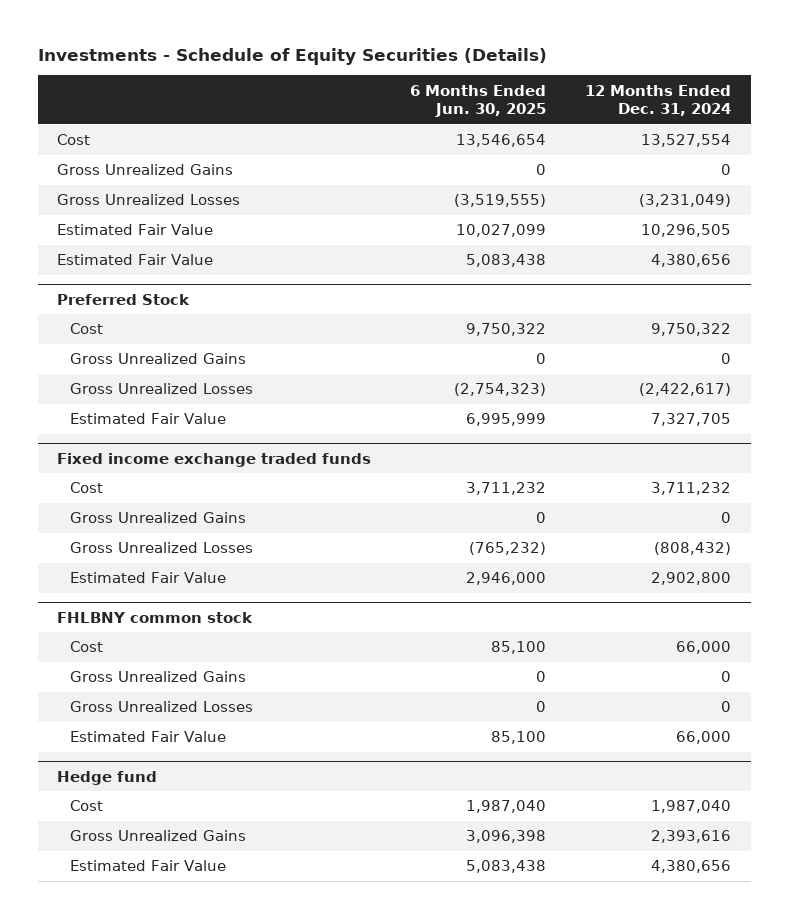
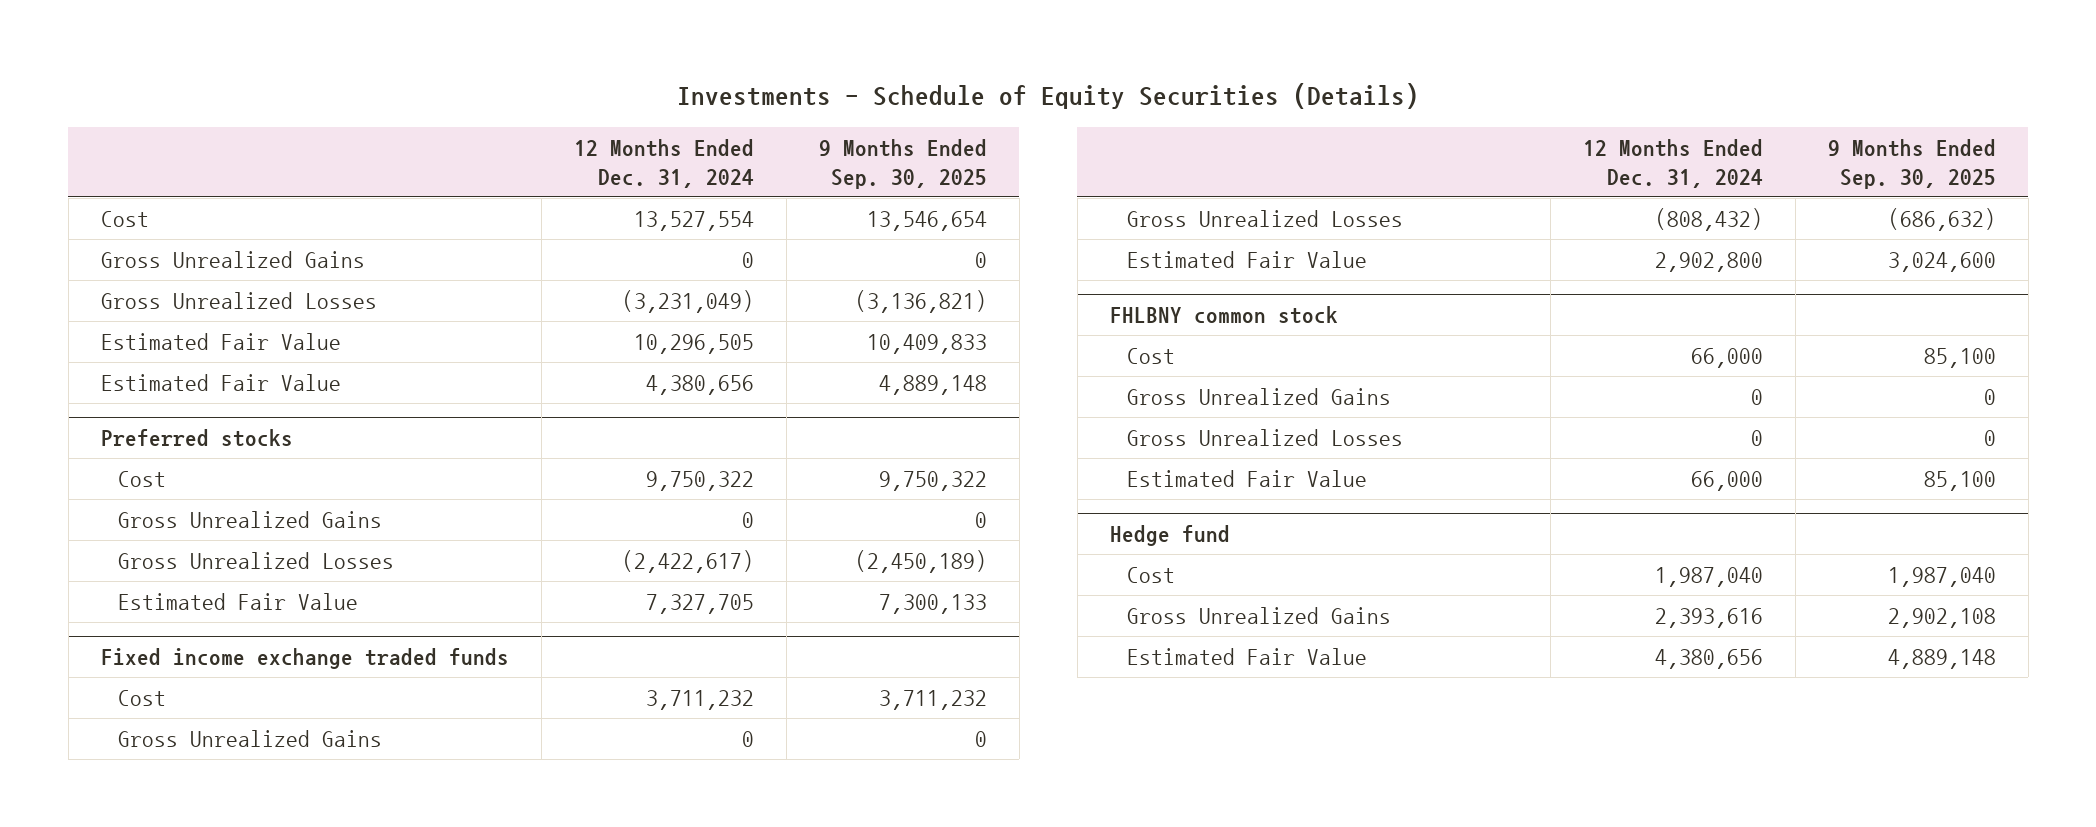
[410,84,547,117] 6 Months Ended Jun. 30, 2025 -> none
none -> [818,138,987,189] 9 Months Ended Sep. 30, 2025
[57,293,191,305] Preferred Stock -> [100,429,293,448] Preferred stocks

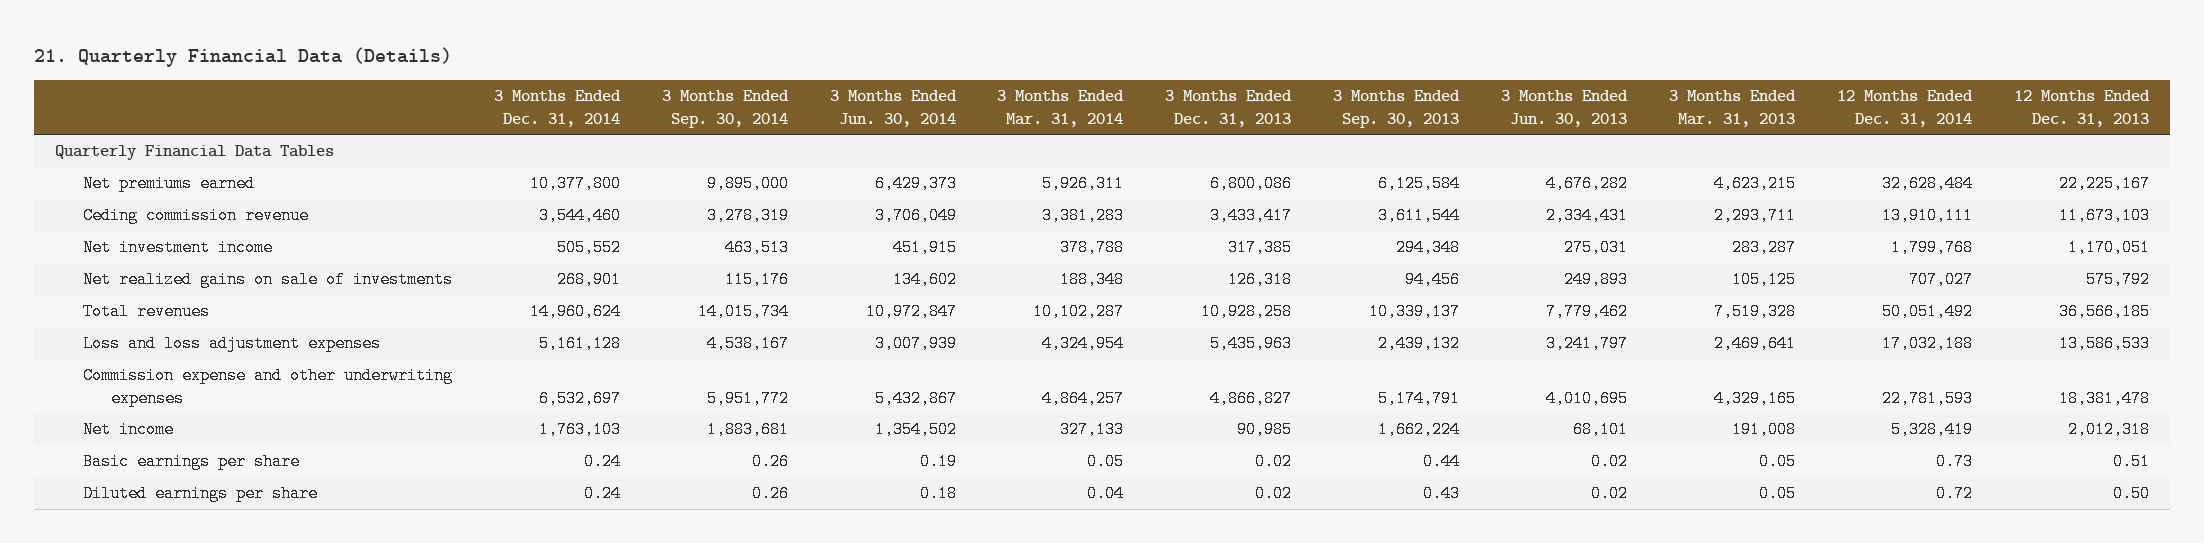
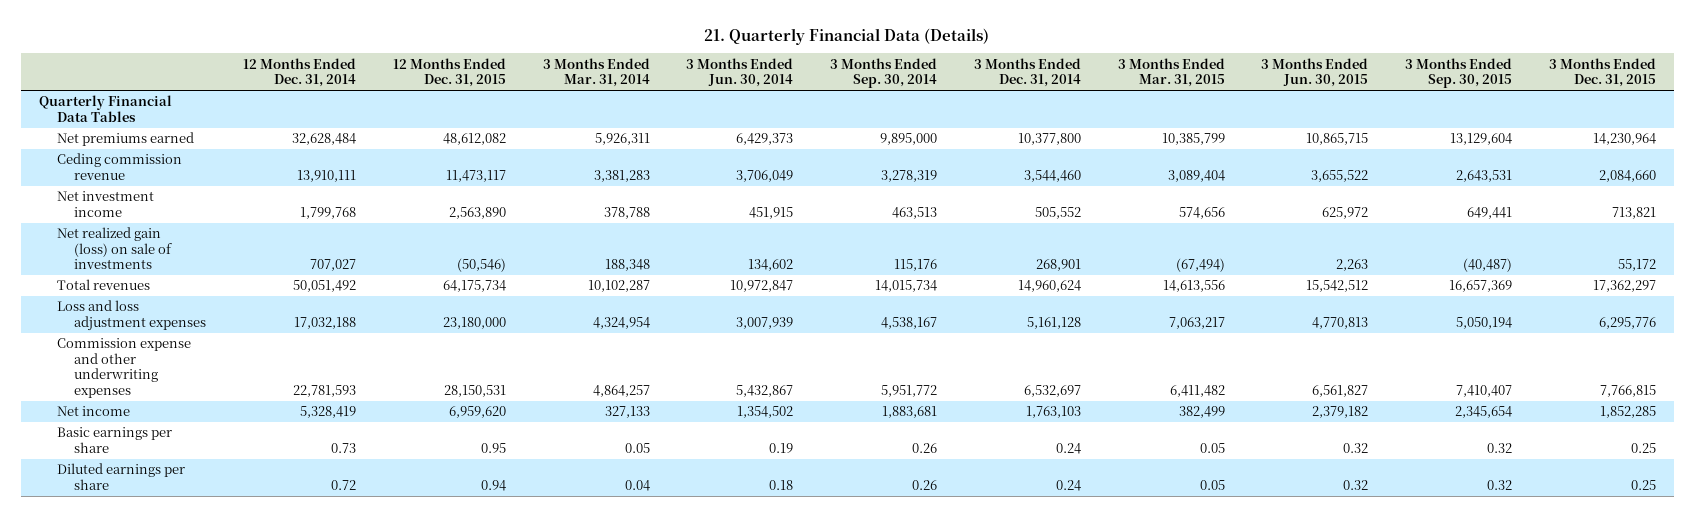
[1165,90,1293,127] 3 Months Ended Dec. 31, 2013 -> none
[1333,90,1461,128] 3 Months Ended Sep. 30, 2013 -> none
[1501,90,1629,127] 3 Months Ended Jun. 30, 2013 -> none
[1668,90,1796,127] 3 Months Ended Mar. 31, 2013 -> none
[2013,90,2150,127] 12 Months Ended Dec. 31, 2013 -> none
none -> [392,57,506,88] 12 Months Ended Dec. 31, 2015
none -> [1117,57,1225,88] 3 Months Ended Mar. 31, 2015
none -> [1261,57,1369,88] 3 Months Ended Jun. 30, 2015
none -> [1405,57,1513,89] 3 Months Ended Sep. 30, 2015
none -> [1548,57,1656,88] 3 Months Ended Dec. 31, 2015
[82,271,453,289] Net realized gains on sale of investments -> [56,227,173,270] Net realized gain (loss) on sale of investments

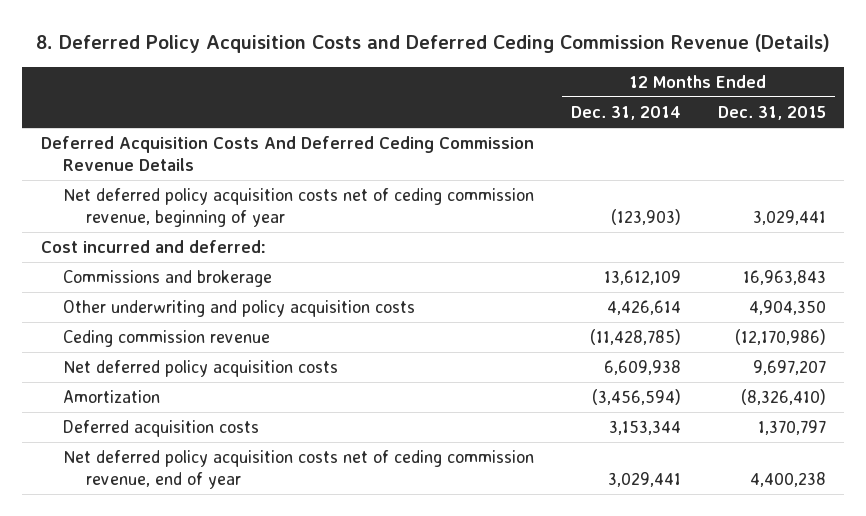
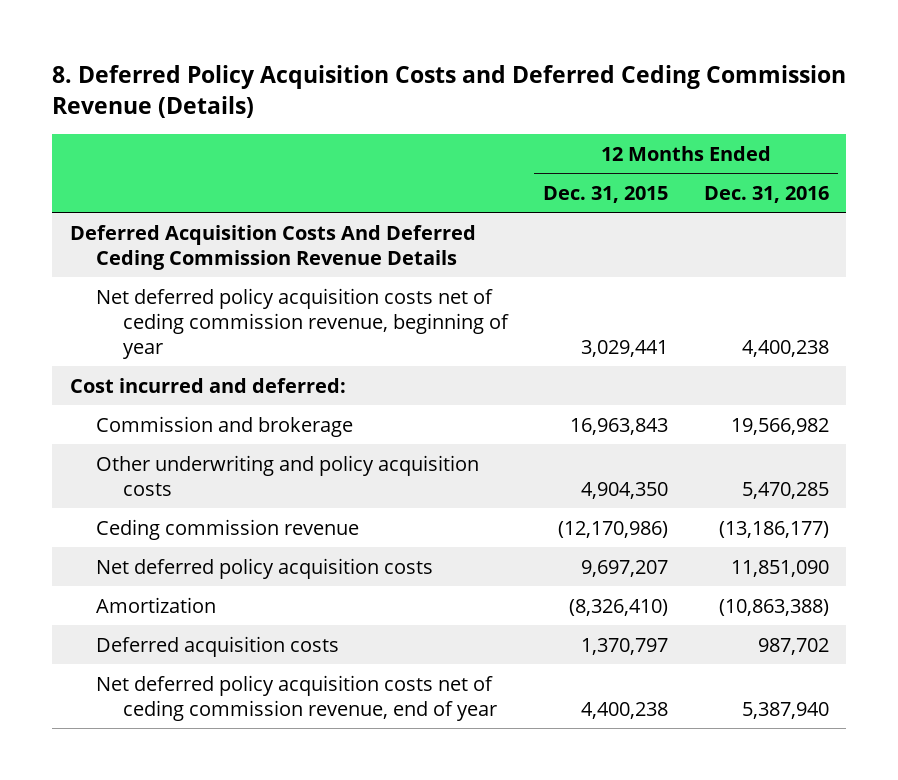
[570,106,681,121] Dec. 31, 2014 -> none
none -> [703,186,829,204] Dec. 31, 2016
[63,270,273,288] Commissions and brokerage -> [96,415,354,437] Commission and brokerage

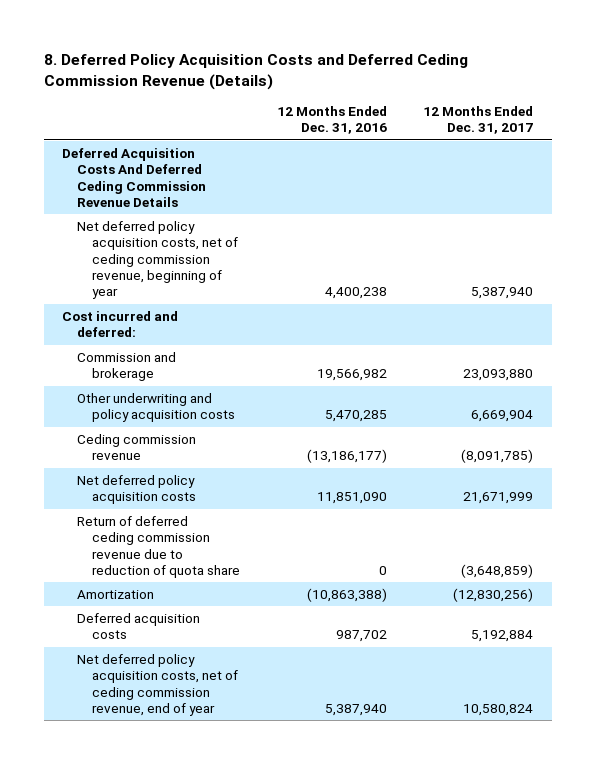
[543,186,669,204] Dec. 31, 2015 -> none
none -> [423,106,534,135] 12 Months Ended Dec. 31, 2017
[96,287,509,359] Net deferred policy acquisition costs net of ceding commission revenue, beginning of year -> [77,220,239,300] Net deferred policy acquisition costs, net of ceding commission revenue, beginning of year
none -> [77,515,241,578] Return of deferred ceding commission revenue due to reduction of quota share
[96,674,497,721] Net deferred policy acquisition costs net of ceding commission revenue, end of year -> [77,653,239,716] Net deferred policy acquisition costs, net of ceding commission revenue, end of year

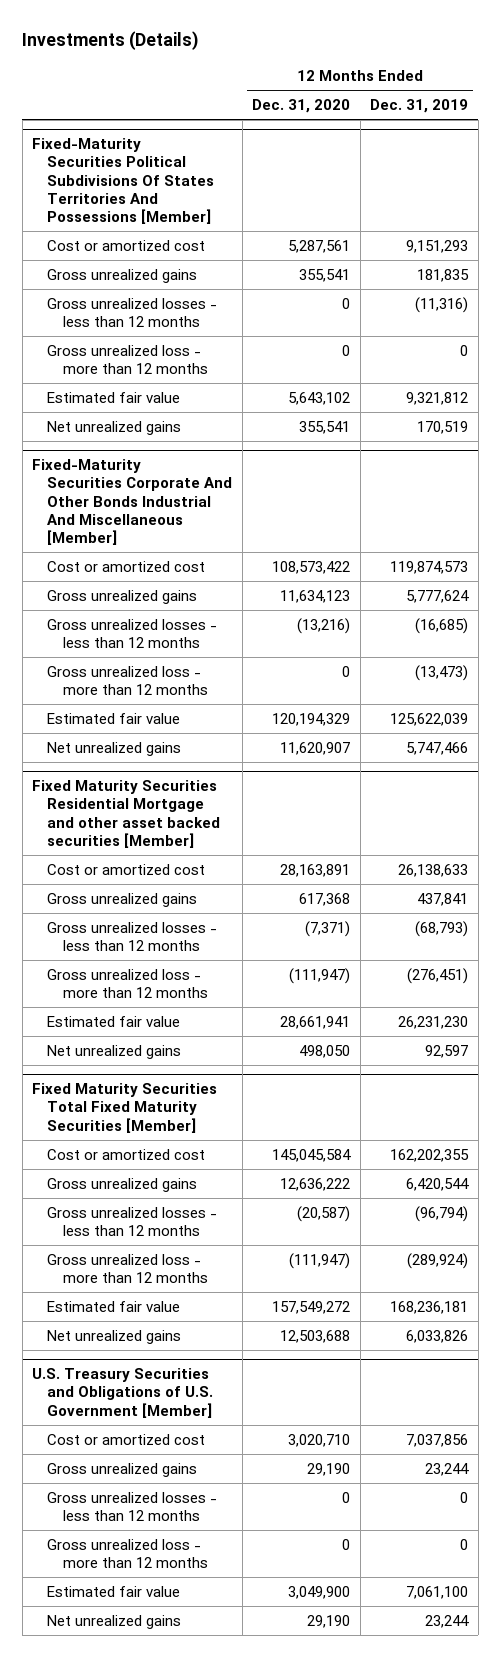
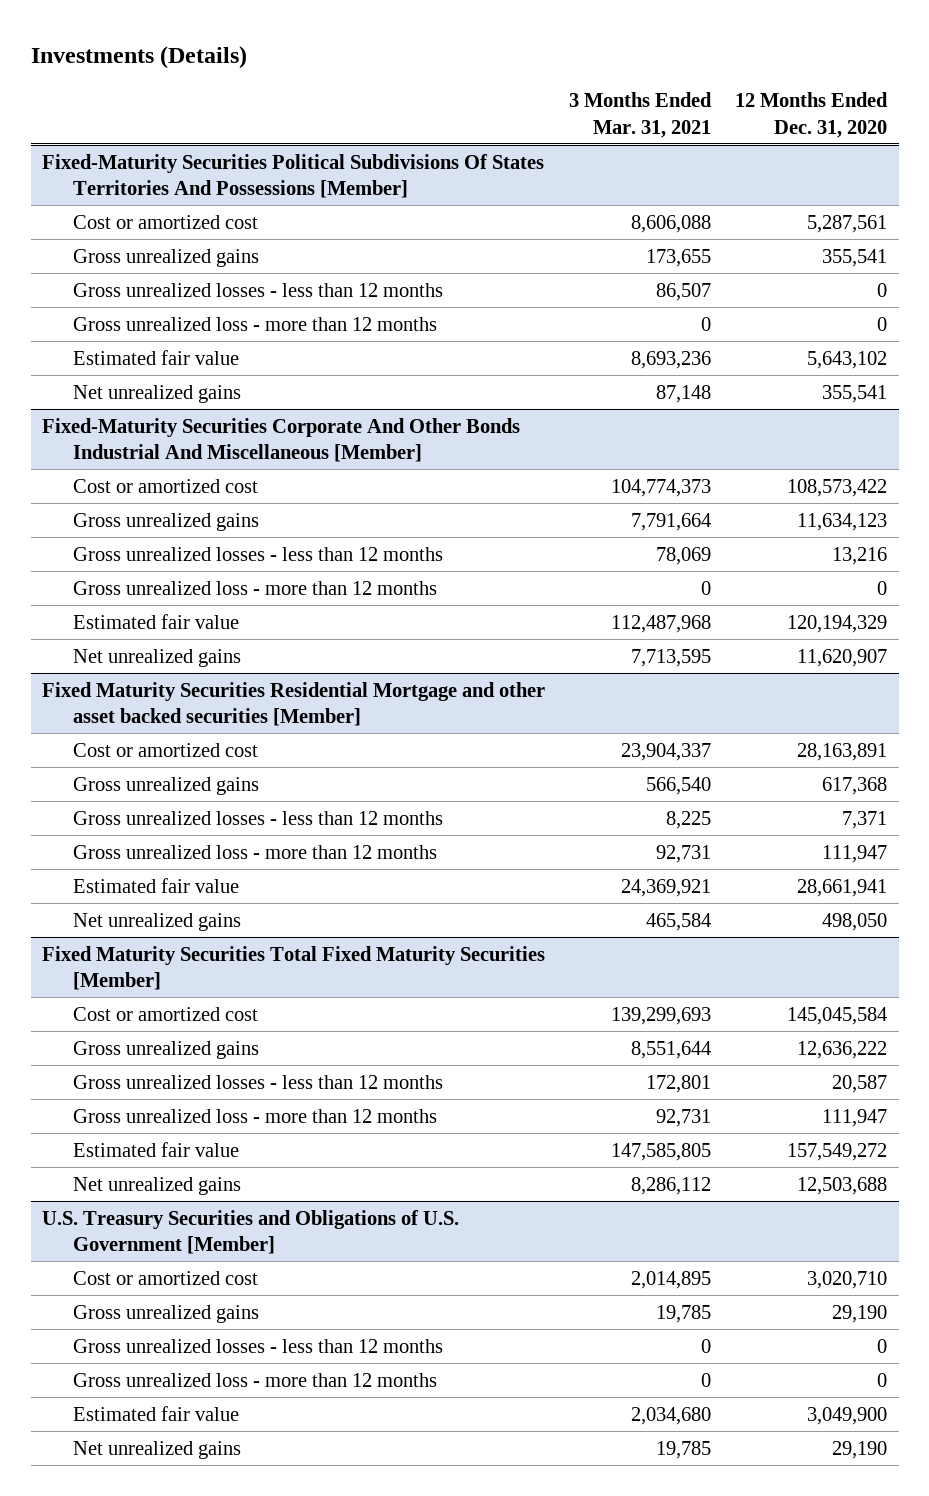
[370,99,469,114] Dec. 31, 2019 -> none
none -> [569,92,713,138] 3 Months Ended Mar. 31, 2021
[297,617,351,634] (13,216) -> [831,546,887,565] 13,216
[305,920,351,937] (7,371) -> [841,810,887,829] 7,371
[289,967,351,984] (111,947) -> [821,844,887,863] 111,947
[297,1205,351,1222] (20,587) -> [831,1074,887,1093] 20,587
[289,1252,351,1269] (111,947) -> [821,1108,887,1127] 111,947

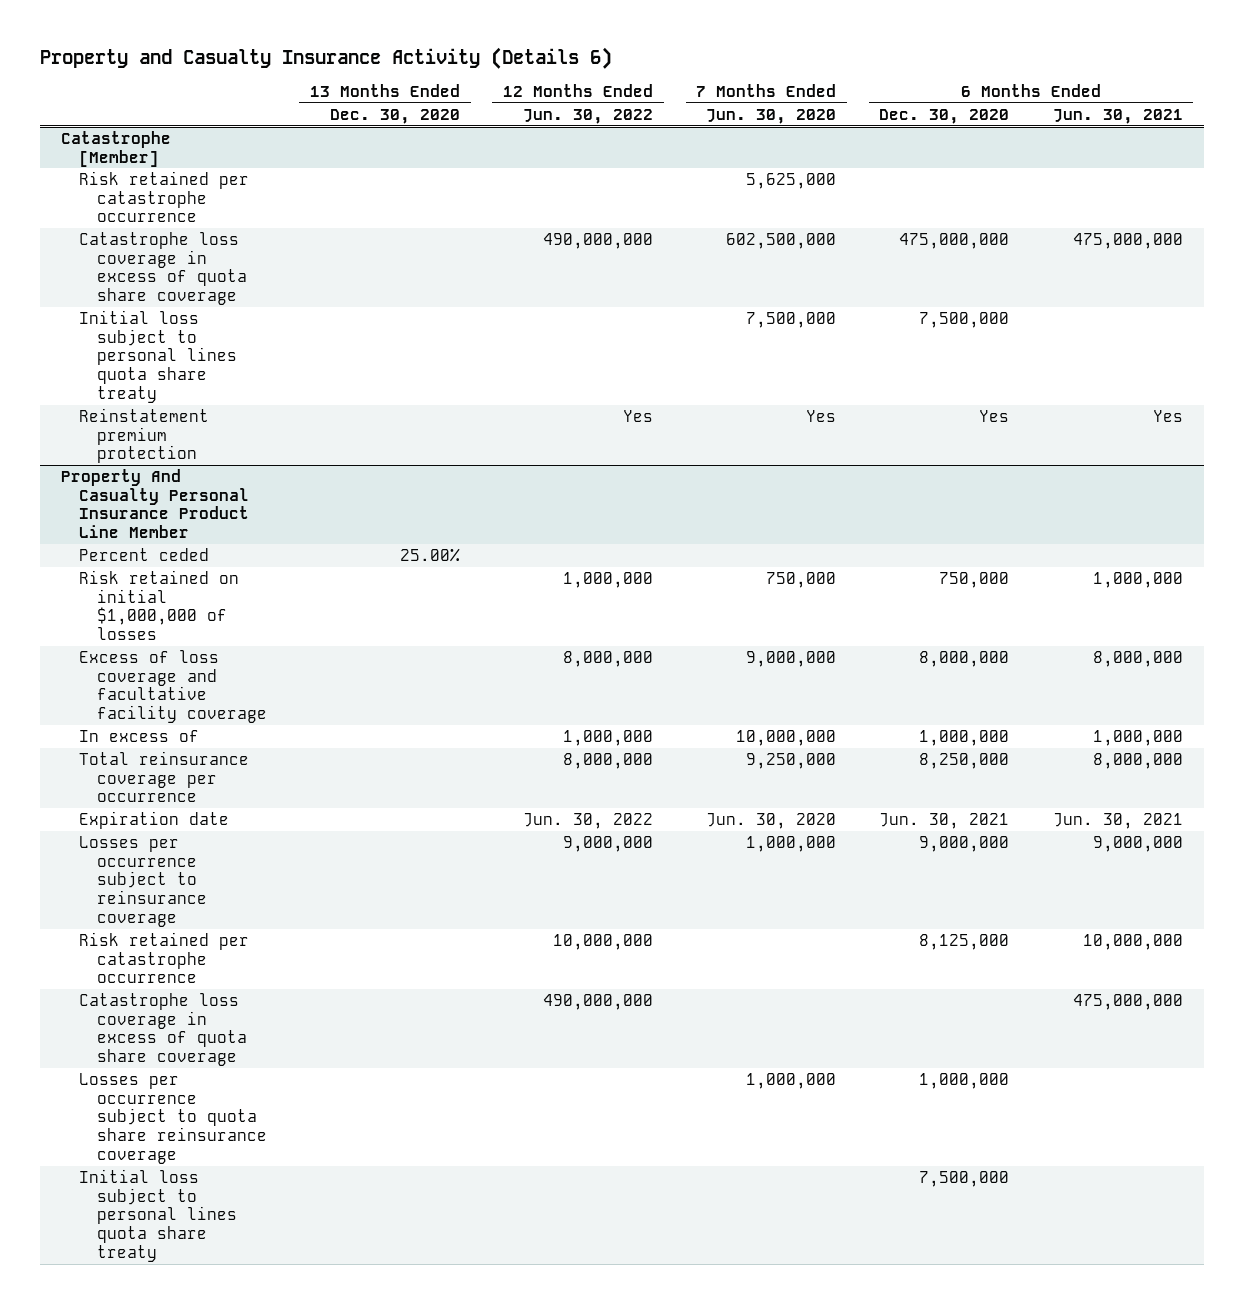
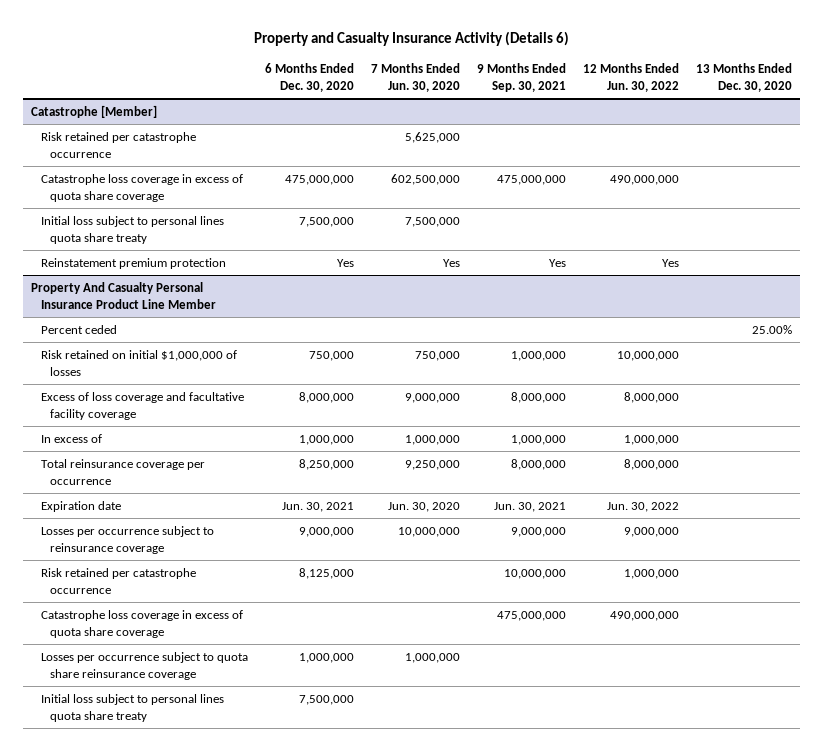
[1052,108,1183,124] Jun. 30, 2021 -> none
none -> [476,63,566,93] 9 Months Ended Sep. 30, 2021
[563,571,654,588] 1,000,000 -> [616,350,679,361] 10,000,000
[736,729,837,746] 10,000,000 -> [404,434,460,445] 1,000,000
[746,835,837,852] 1,000,000 -> [397,526,460,537] 10,000,000
[553,933,654,950] 10,000,000 -> [623,568,679,579] 1,000,000

